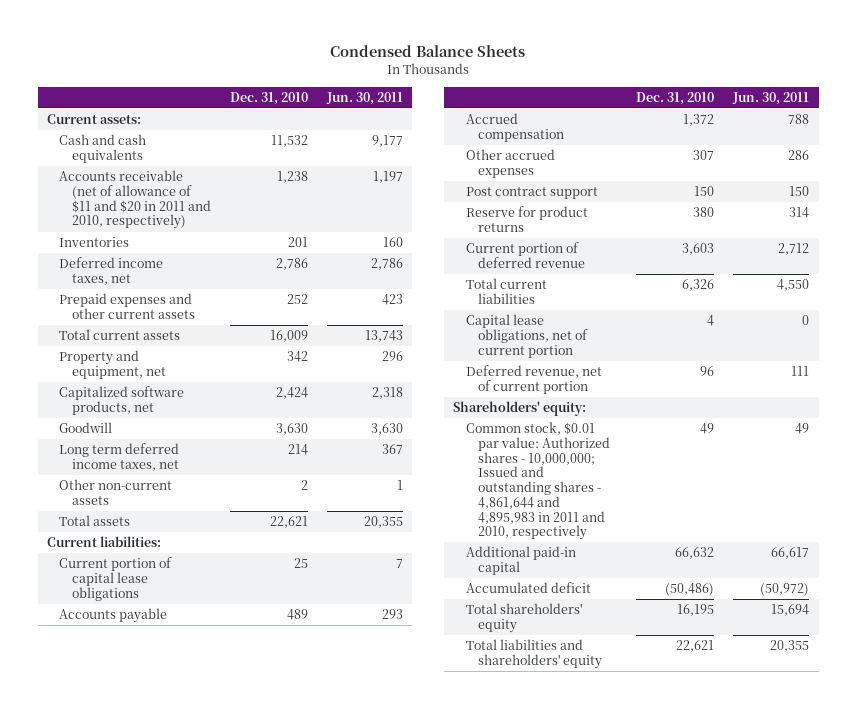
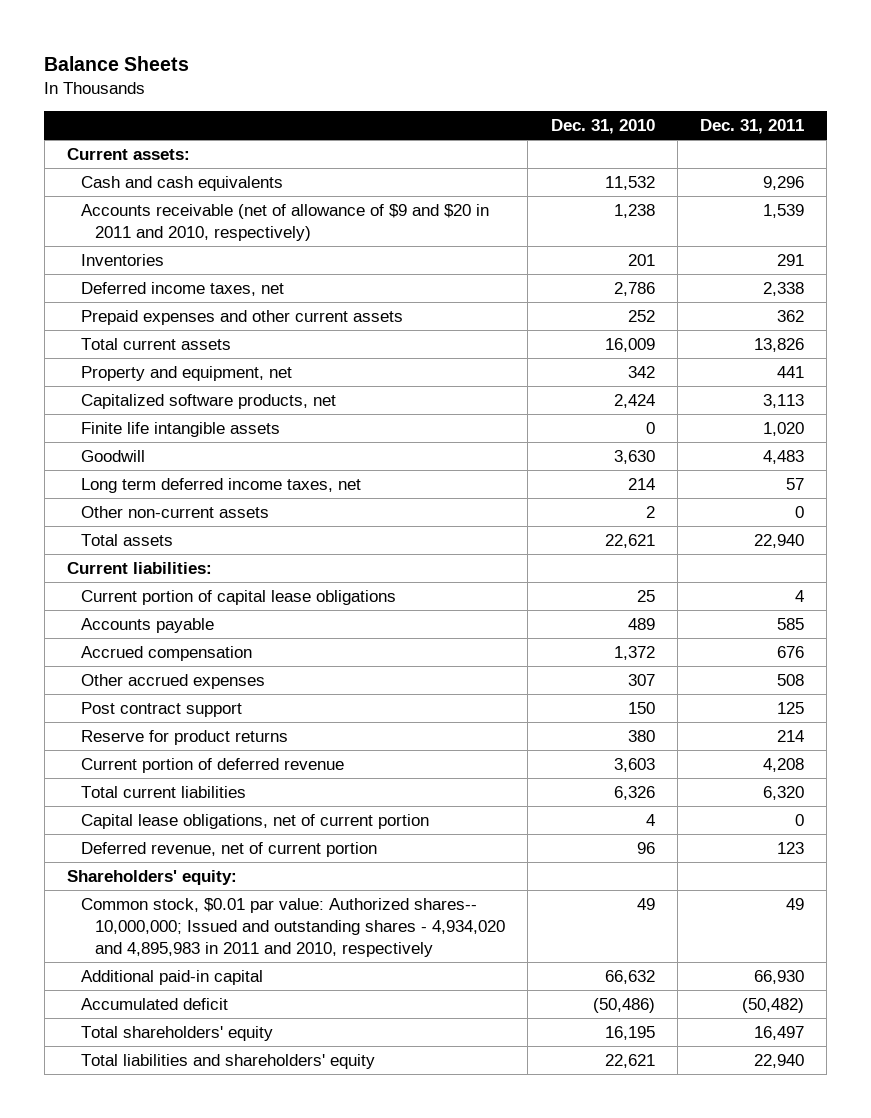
[330,45,526,58] Condensed Balance Sheets -> [44,55,190,71] Balance Sheets
[325,91,403,105] Jun. 30, 2011 -> none
none -> [700,119,805,135] Dec. 31, 2011
[59,170,211,230] Accounts receivable (net of allowance of $11 and $20 in 2011 and 2010, respectively) -> [81,203,490,242] Accounts receivable (net of allowance of $9 and $20 in 2011 and 2010, respectively)
none -> [81,421,281,437] Finite life intangible assets
[465,422,610,541] Common stock, $0.01 par value: Authorized shares - 10,000,000; Issued and outstanding shares - 4,861,644 and 4,895,983 in 2011 and 2010, respectively -> [81,897,506,958] Common stock, $0.01 par value: Authorized shares-- 10,000,000; Issued and outstanding shares - 4,934,020 and 4,895,983 in 2011 and 2010, respectively

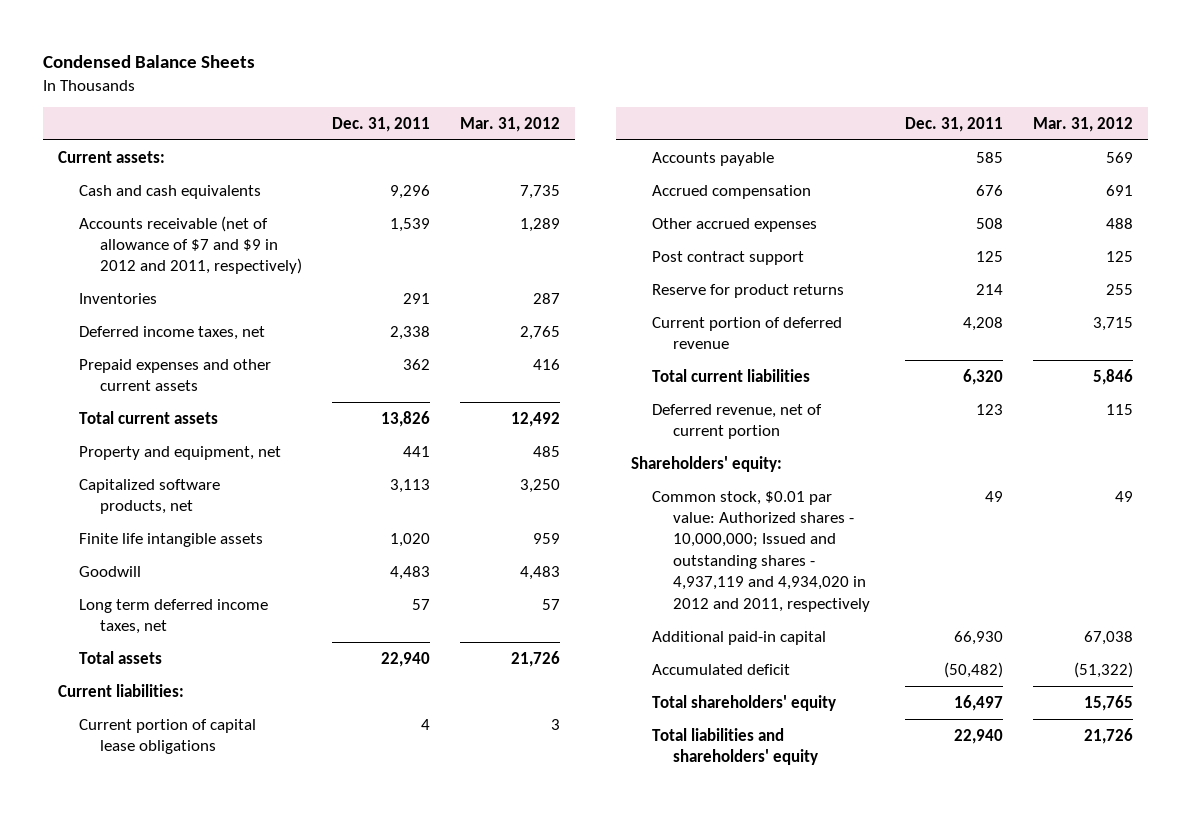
[44,55,190,71] Balance Sheets -> [42,55,255,69] Condensed Balance Sheets
[550,119,655,135] Dec. 31, 2010 -> none
none -> [459,116,560,132] Mar. 31, 2012
[81,203,490,242] Accounts receivable (net of allowance of $9 and $20 in 2011 and 2010, respectively) -> [78,215,302,275] Accounts receivable (net of allowance of $7 and $9 in 2012 and 2011, respectively)
[81,505,270,518] Other non-current assets -> none
[81,813,430,829] Capital lease obligations, net of current portion -> none
[81,897,506,958] Common stock, $0.01 par value: Authorized shares-- 10,000,000; Issued and outstanding shares - 4,934,020 and 4,895,983 in 2011 and 2010, respectively -> [651,490,870,612] Common stock, $0.01 par value: Authorized shares - 10,000,000; Issued and outstanding shares - 4,937,119 and 4,934,020 in 2012 and 2011, respectively

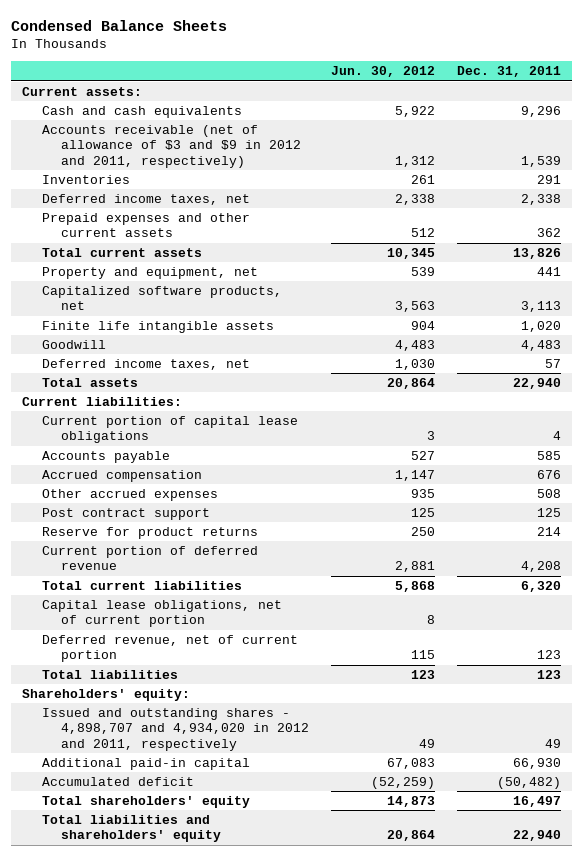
[459,116,560,132] Mar. 31, 2012 -> none
none -> [331,66,436,78] Jun. 30, 2012
[78,215,302,275] Accounts receivable (net of allowance of $7 and $9 in 2012 and 2011, respectively) -> [41,124,302,168] Accounts receivable (net of allowance of $3 and $9 in 2012 and 2011, respectively)
[78,598,268,635] Long term deferred income taxes, net -> [41,358,250,370] Deferred income taxes, net
none -> [41,599,282,628] Capital lease obligations, net of current portion
none -> [41,669,178,679] Total liabilities
[651,490,870,612] Common stock, $0.01 par value: Authorized shares - 10,000,000; Issued and outstanding shares - 4,937,119 and 4,934,020 in 2012 and 2011, respectively -> [41,707,310,751] Issued and outstanding shares - 4,898,707 and 4,934,020 in 2012 and 2011, respectively

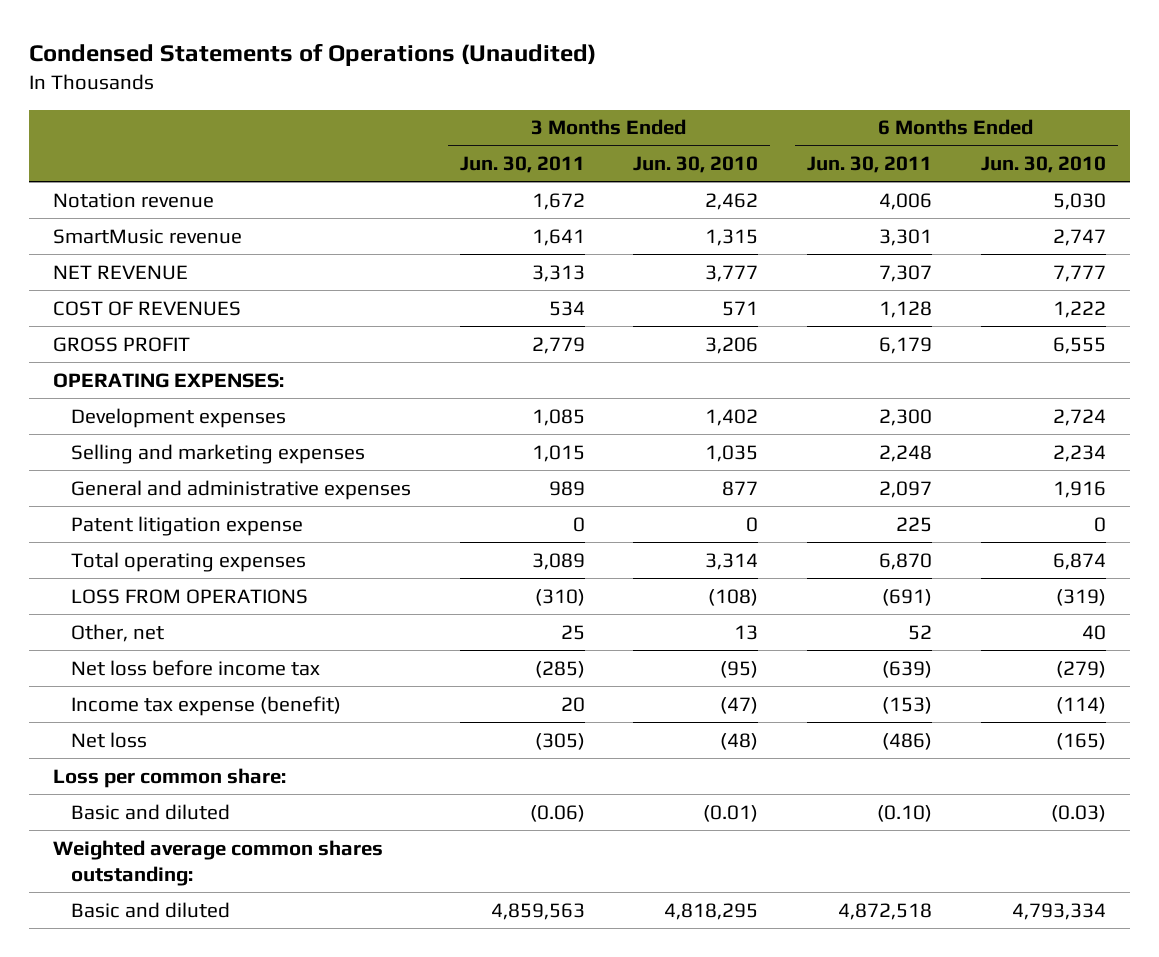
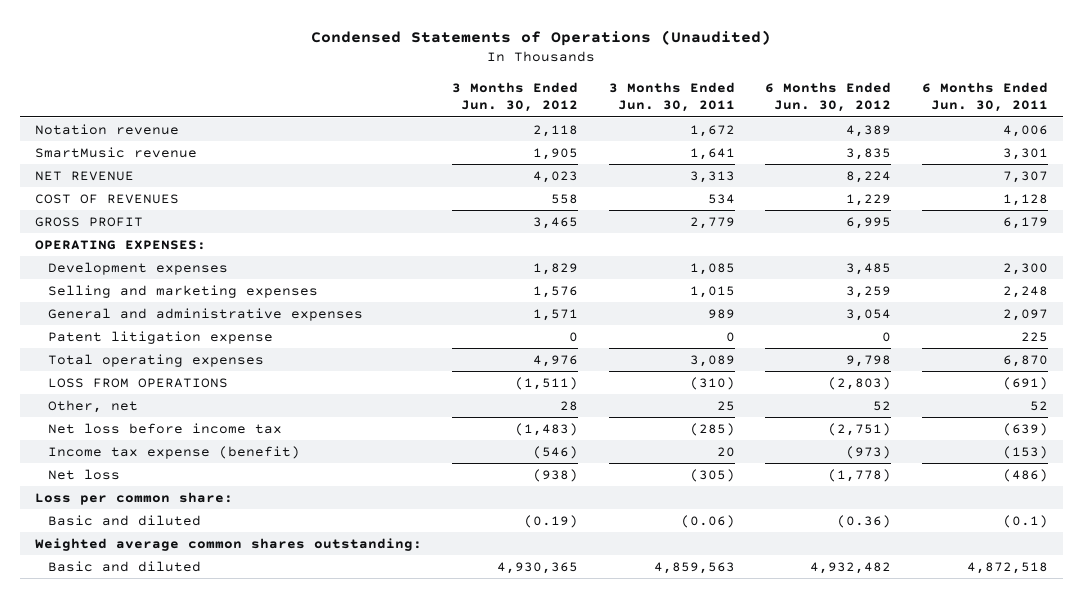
[633,156,759,174] Jun. 30, 2010 -> none
[980,156,1106,174] Jun. 30, 2010 -> none
none -> [452,81,579,113] 3 Months Ended Jun. 30, 2012
none -> [765,81,892,113] 6 Months Ended Jun. 30, 2012
[876,804,932,822] (0.10) -> [1002,514,1048,528] (0.1)

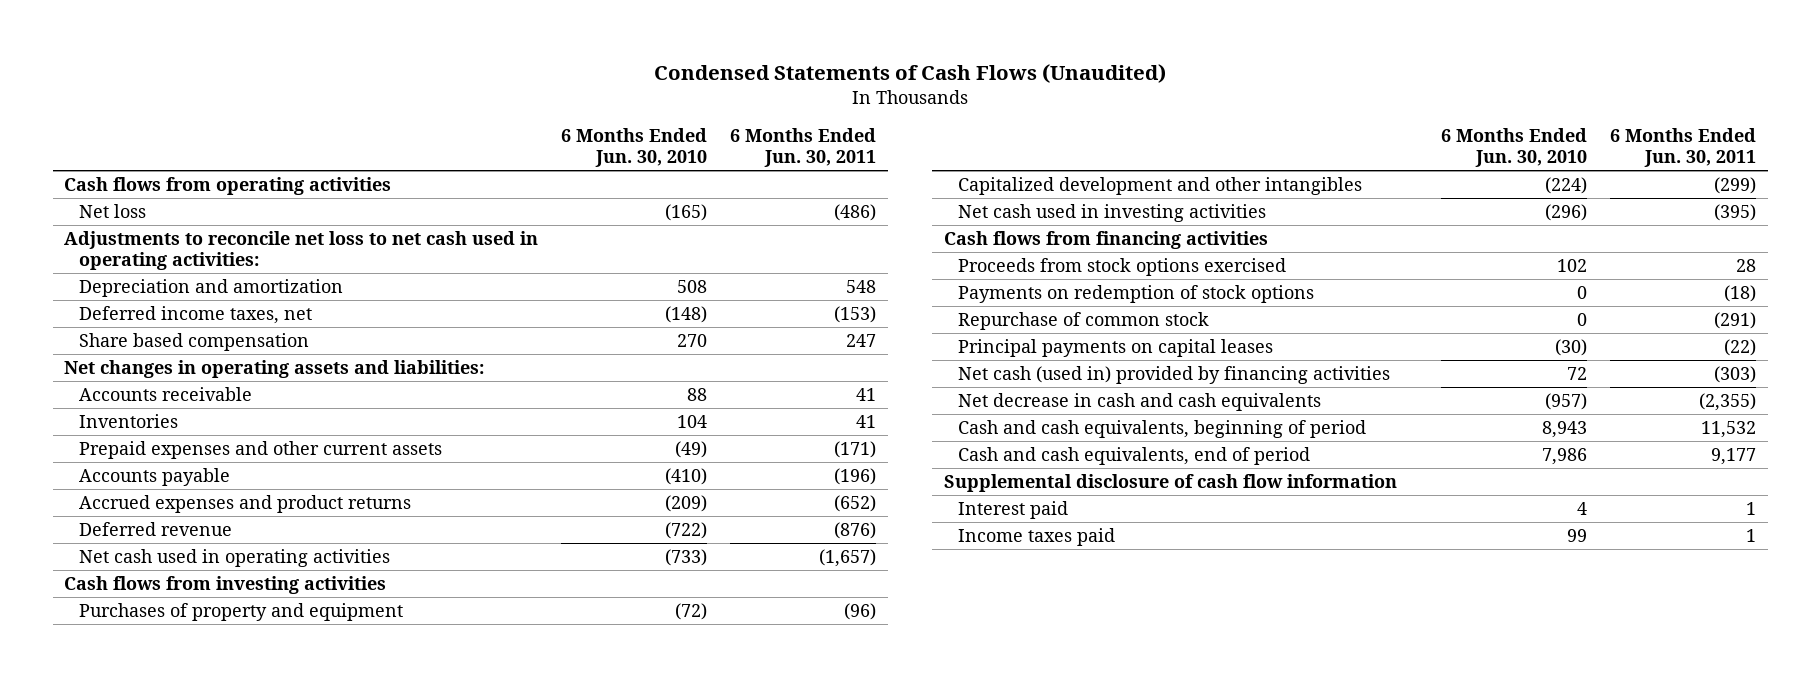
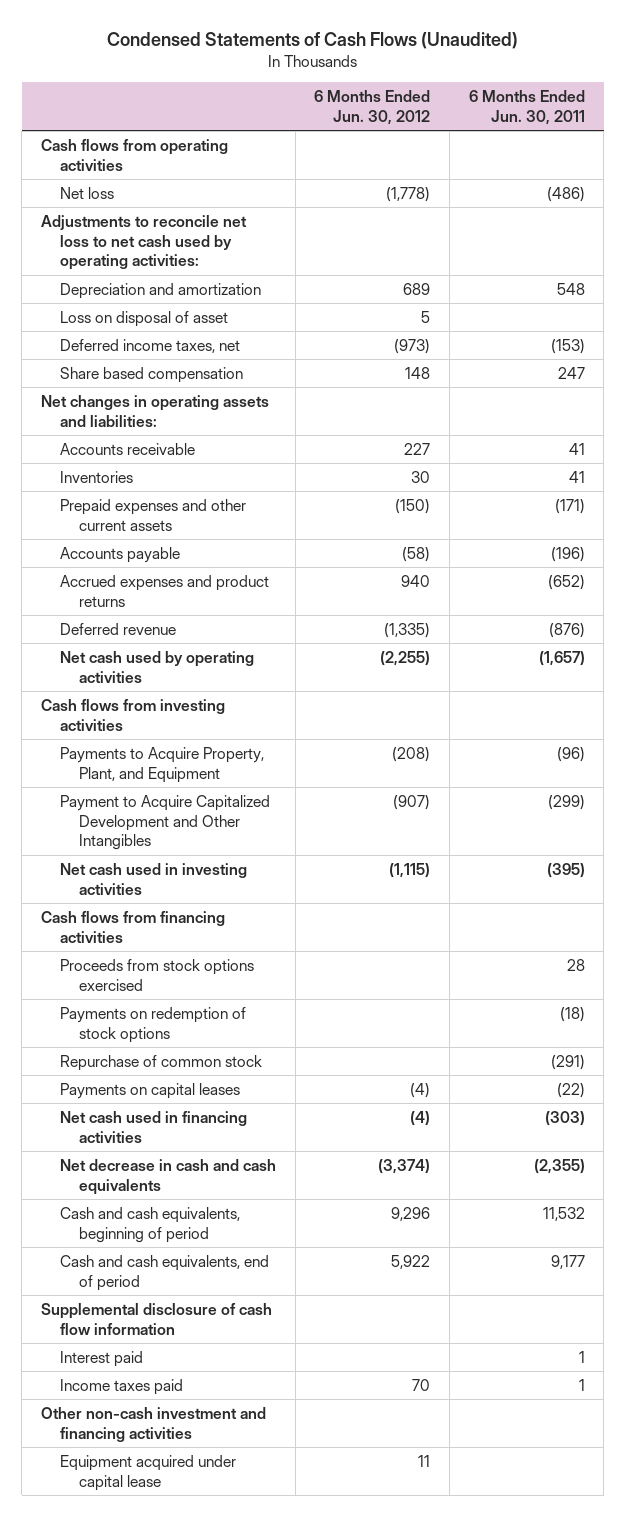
[561,128,708,168] 6 Months Ended Jun. 30, 2010 -> none
none -> [314,90,431,125] 6 Months Ended Jun. 30, 2012
[64,231,539,271] Adjustments to reconcile net loss to net cash used in operating activities: -> [40,214,247,271] Adjustments to reconcile net loss to net cash used by operating activities:
none -> [60,310,229,327] Loss on disposal of asset
[78,549,390,568] Net cash used in operating activities -> [60,650,255,683] Net cash used by operating activities
[78,603,403,622] Purchases of property and equipment -> [60,746,265,783] Payments to Acquire Property, Plant, and Equipment
[958,177,1363,196] Capitalized development and other intangibles -> [60,794,271,851] Payment to Acquire Capitalized Development and Other Intangibles
[958,339,1274,358] Principal payments on capital leases -> [60,1082,241,1099] Payments on capital leases
[958,366,1391,385] Net cash (used in) provided by financing activities -> [60,1110,248,1143] Net cash used in financing activities
none -> [40,1406,266,1442] Other non-cash investment and financing activities
none -> [60,1454,237,1491] Equipment acquired under capital lease

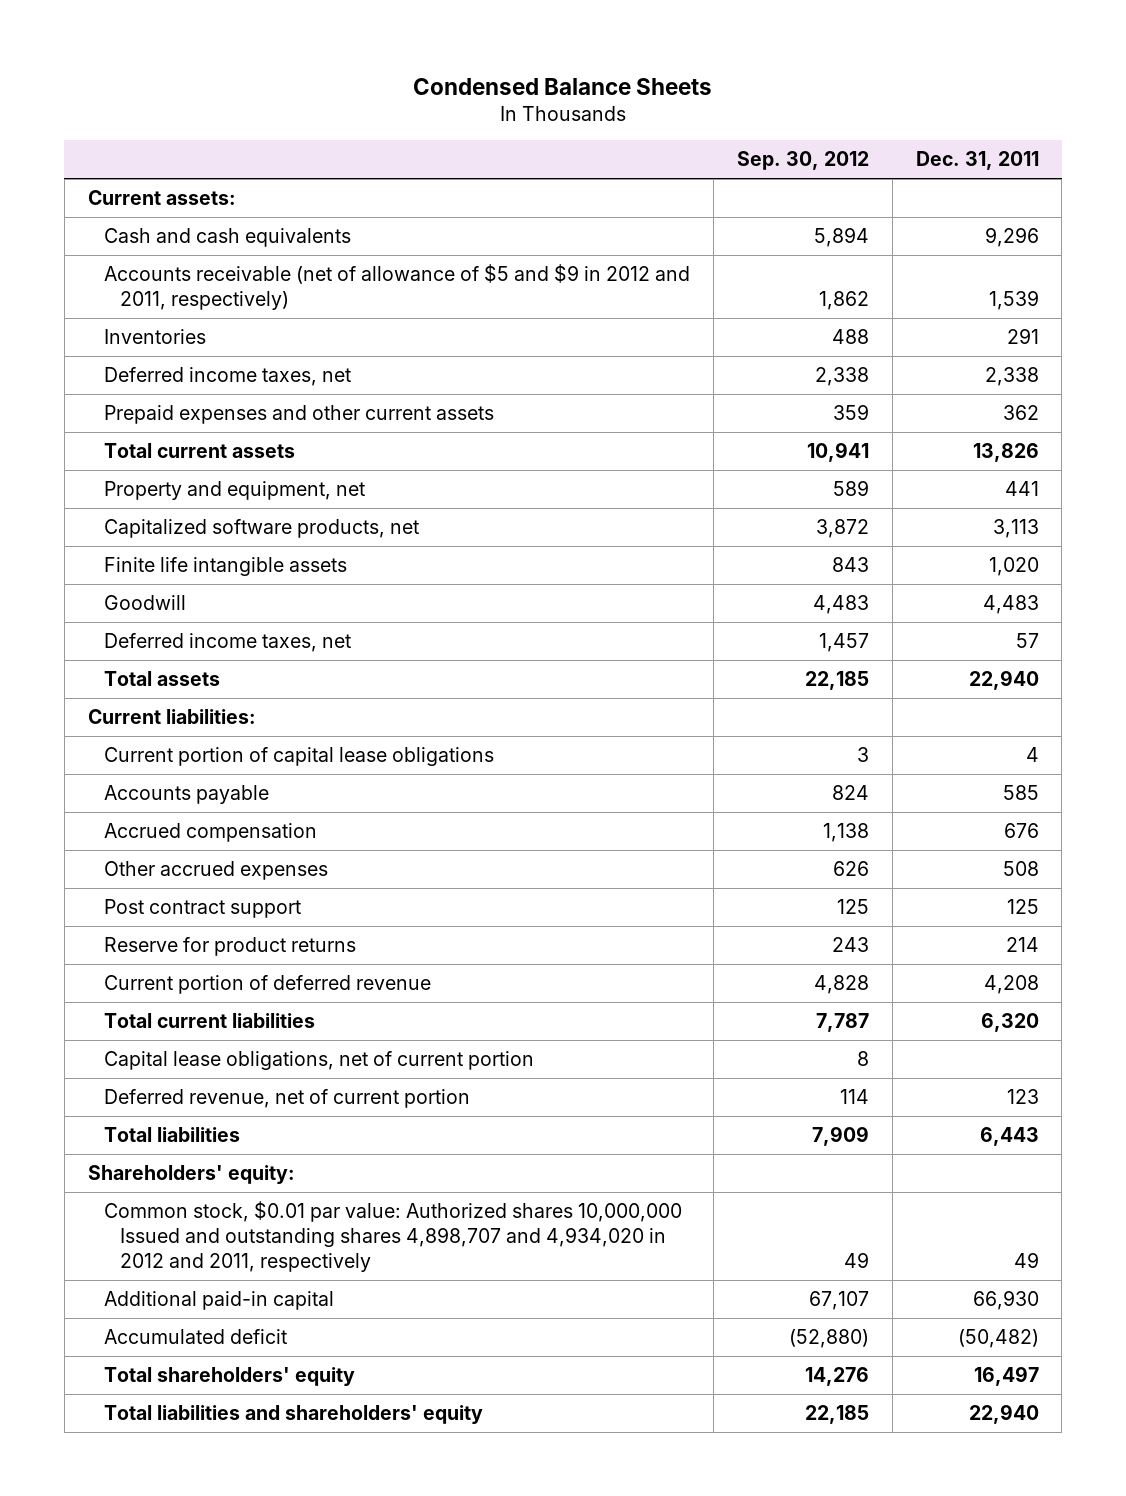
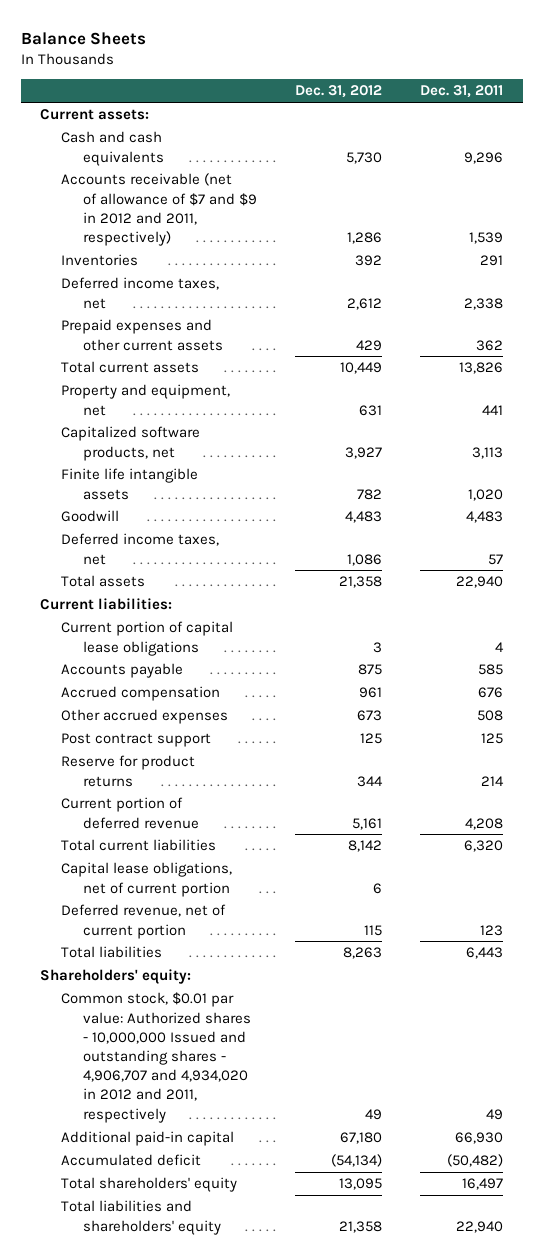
[413,77,713,95] Condensed Balance Sheets -> [20,31,146,45] Balance Sheets
[736,151,869,171] Sep. 30, 2012 -> none
none -> [295,85,383,99] Dec. 31, 2012
[104,264,691,311] Accounts receivable (net of allowance of $5 and $9 in 2012 and 2011, respectively) -> [61,173,257,246] Accounts receivable (net of allowance of $7 and $9 in 2012 and 2011, respectively)
[104,1201,683,1273] Common stock, $0.01 par value: Authorized shares 10,000,000 Issued and outstanding shares 4,898,707 and 4,934,020 in 2012 and 2011, respectively -> [61,992,251,1123] Common stock, $0.01 par value: Authorized shares - 10,000,000 Issued and outstanding shares - 4,906,707 and 4,934,020 in 2012 and 2011, respectively

